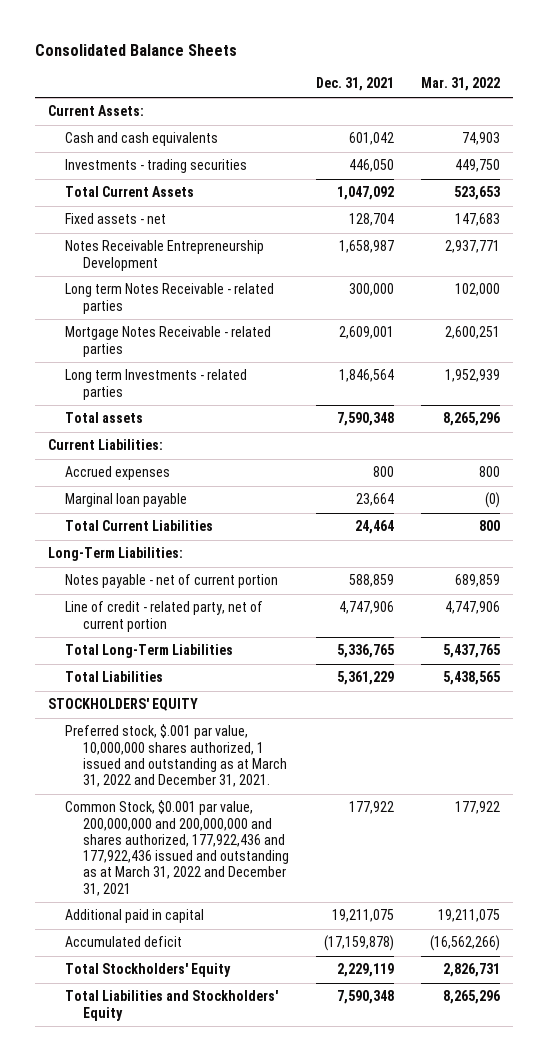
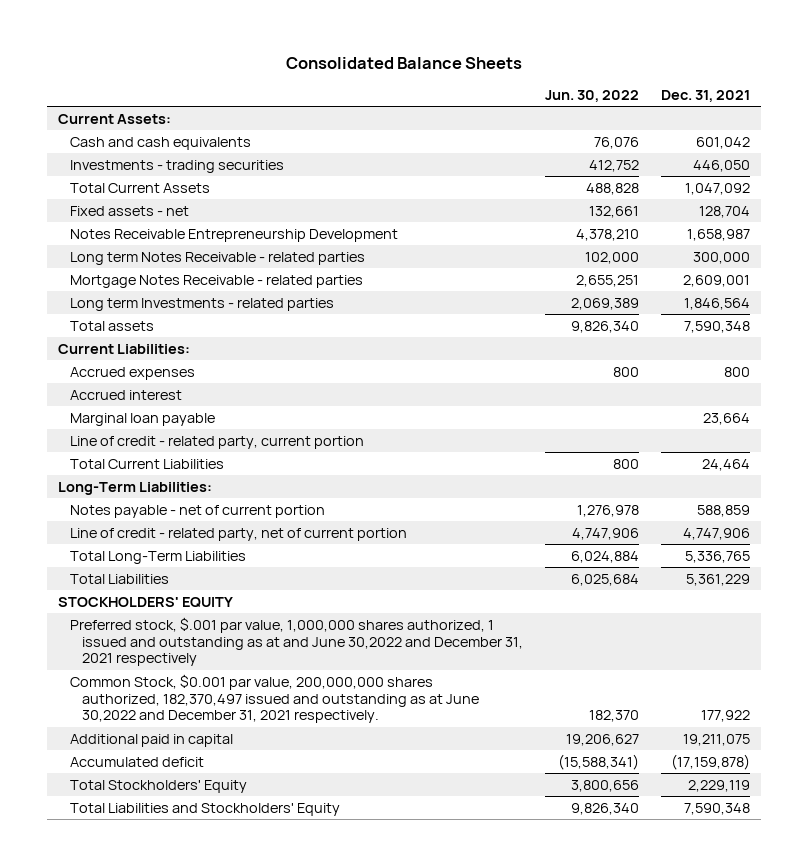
[420,77,500,92] Mar. 31, 2022 -> none
none -> [545,90,640,103] Jun. 30, 2022
none -> [69,389,182,400] Accrued interest
none -> [69,435,364,449] Line of credit - related party, current portion
[65,724,287,788] Preferred stock, $.001 par value, 10,000,000 shares authorized, 1 issued and outstanding as at March 31, 2022 and December 31, 2021. -> [69,616,524,667] Preferred stock, $.001 par value, 1,000,000 shares authorized, 1 issued and outstanding as at and June 30,2022 and December 31, 2021 respectively
[65,800,289,896] Common Stock, $0.001 par value, 200,000,000 and 200,000,000 and shares authorized, 177,922,436 and 177,922,436 issued and outstanding as at March 31, 2022 and December 31, 2021 -> [69,673,480,724] Common Stock, $0.001 par value, 200,000,000 shares authorized, 182,370,497 issued and outstanding as at June 30,2022 and December 31, 2021 respectively.

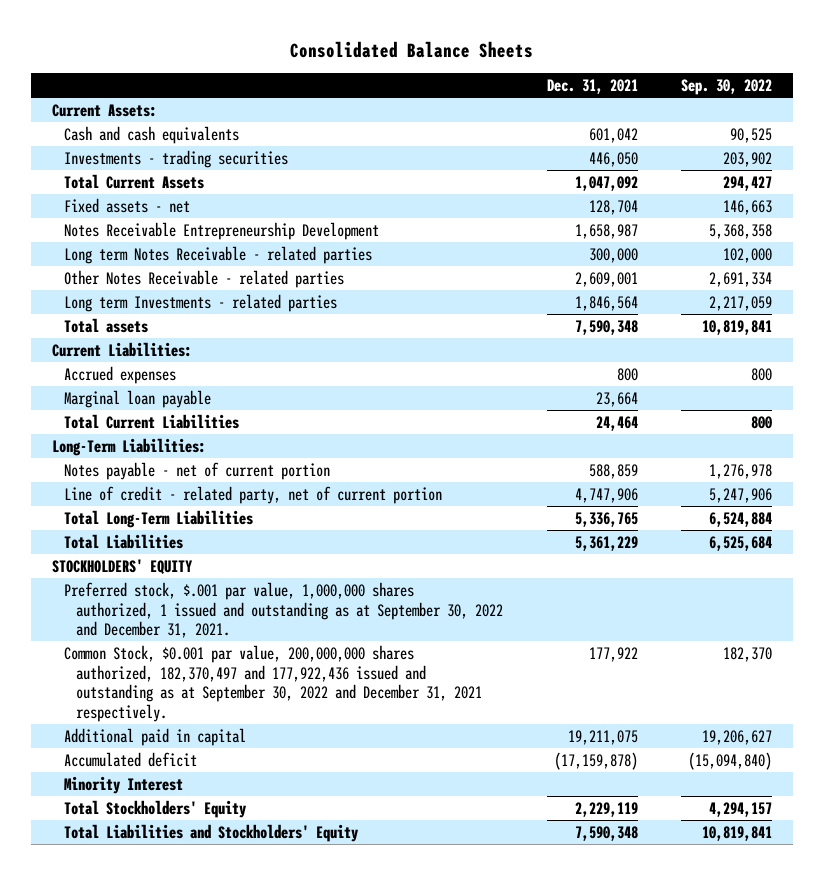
[545,90,640,103] Jun. 30, 2022 -> none
none -> [680,79,772,96] Sep. 30, 2022
[69,274,363,288] Mortgage Notes Receivable - related parties -> [64,269,345,288] Other Notes Receivable - related parties
[69,389,182,400] Accrued interest -> none
[69,435,364,449] Line of credit - related party, current portion -> none
[69,616,524,667] Preferred stock, $.001 par value, 1,000,000 shares authorized, 1 issued and outstanding as at and June 30,2022 and December 31, 2021 respectively -> [64,581,504,639] Preferred stock, $.001 par value, 1,000,000 shares authorized, 1 issued and outstanding as at September 30, 2022 and December 31, 2021.
[69,673,480,724] Common Stock, $0.001 par value, 200,000,000 shares authorized, 182,370,497 issued and outstanding as at June 30,2022 and December 31, 2021 respectively. -> [64,644,483,723] Common Stock, $0.001 par value, 200,000,000 shares authorized, 182,370,497 and 177,922,436 issued and outstanding as at September 30, 2022 and December 31, 2021 respectively.
none -> [64,775,184,794] Minority Interest

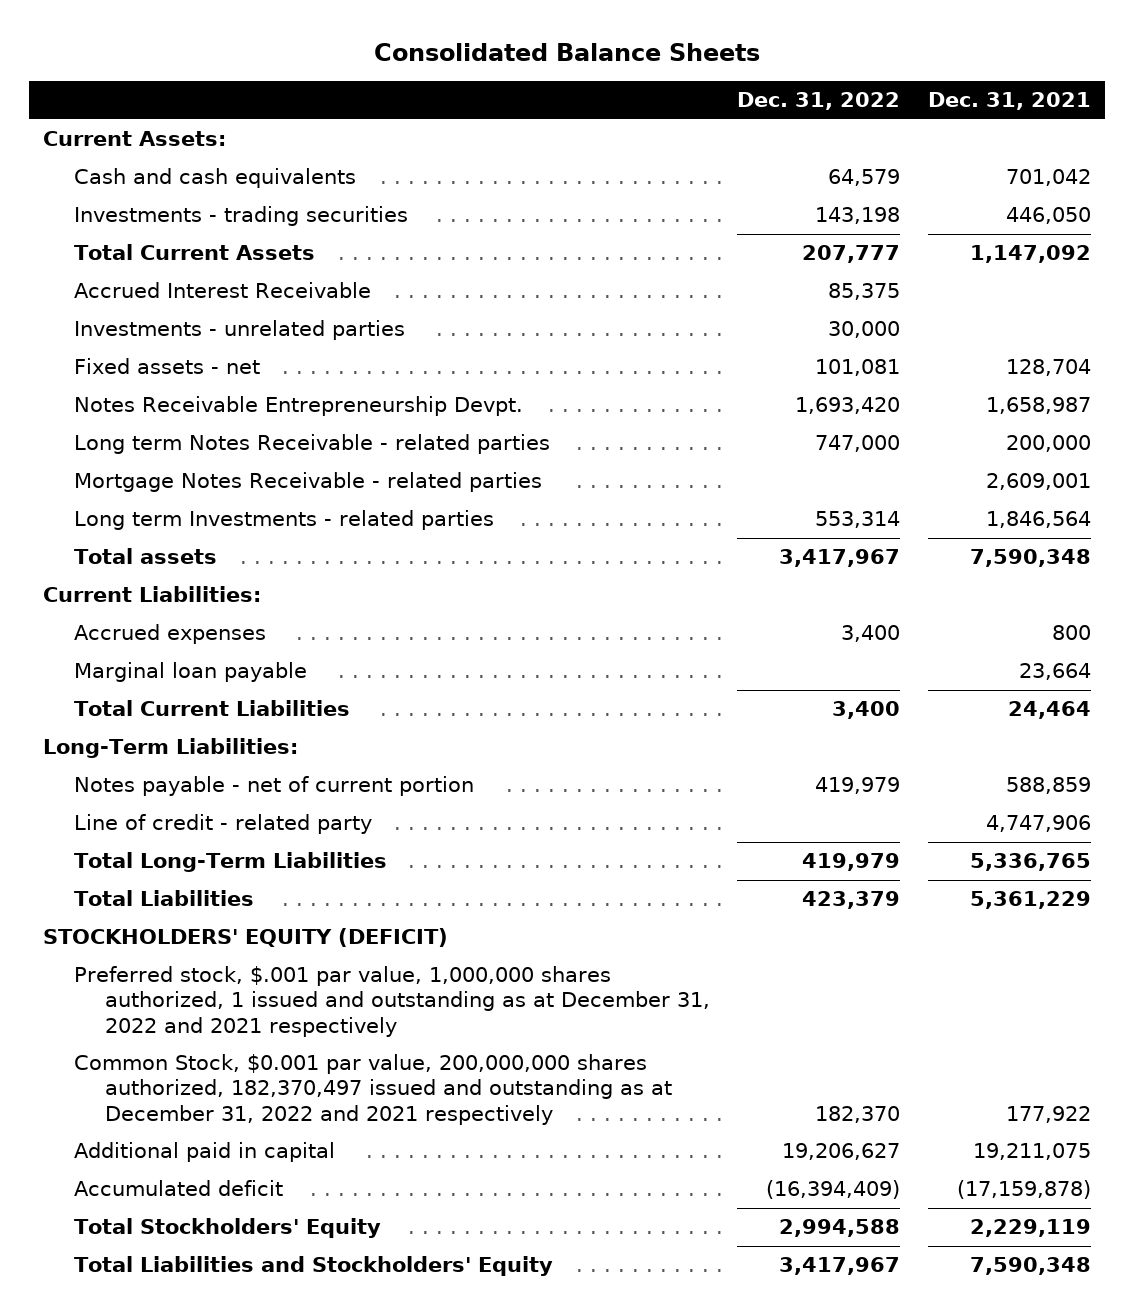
[680,79,772,96] Sep. 30, 2022 -> none
none -> [737,92,901,111] Dec. 31, 2022
[588,127,638,143] 601,042 -> [1005,169,1091,187] 701,042
[574,175,638,191] 1,047,092 -> [969,245,1091,264] 1,147,092
none -> [73,282,371,299] Accrued Interest Receivable
none -> [73,320,405,341] Investments - unrelated parties
[64,221,380,240] Notes Receivable Entrepreneurship Development -> [73,396,523,417] Notes Receivable Entrepreneurship Devpt.
[588,247,638,263] 300,000 -> [1005,435,1091,453] 200,000
[64,269,345,288] Other Notes Receivable - related parties -> [73,472,542,493] Mortgage Notes Receivable - related parties
[64,485,443,504] Line of credit - related party, net of current portion -> [73,814,372,835] Line of credit - related party
[52,558,194,574] STOCKHOLDERS' EQUITY -> [42,928,448,948] STOCKHOLDERS' EQUITY (DEFICIT)
[64,581,504,639] Preferred stock, $.001 par value, 1,000,000 shares authorized, 1 issued and outstanding as at September 30, 2022 and December 31, 2021. -> [73,966,710,1037] Preferred stock, $.001 par value, 1,000,000 shares authorized, 1 issued and outstanding as at December 31, 2022 and 2021 respectively
[64,644,483,723] Common Stock, $0.001 par value, 200,000,000 shares authorized, 182,370,497 and 177,922,436 issued and outstanding as at September 30, 2022 and December 31, 2021 respectively. -> [73,1054,672,1125] Common Stock, $0.001 par value, 200,000,000 shares authorized, 182,370,497 issued and outstanding as at December 31, 2022 and 2021 respectively
[64,775,184,794] Minority Interest -> none

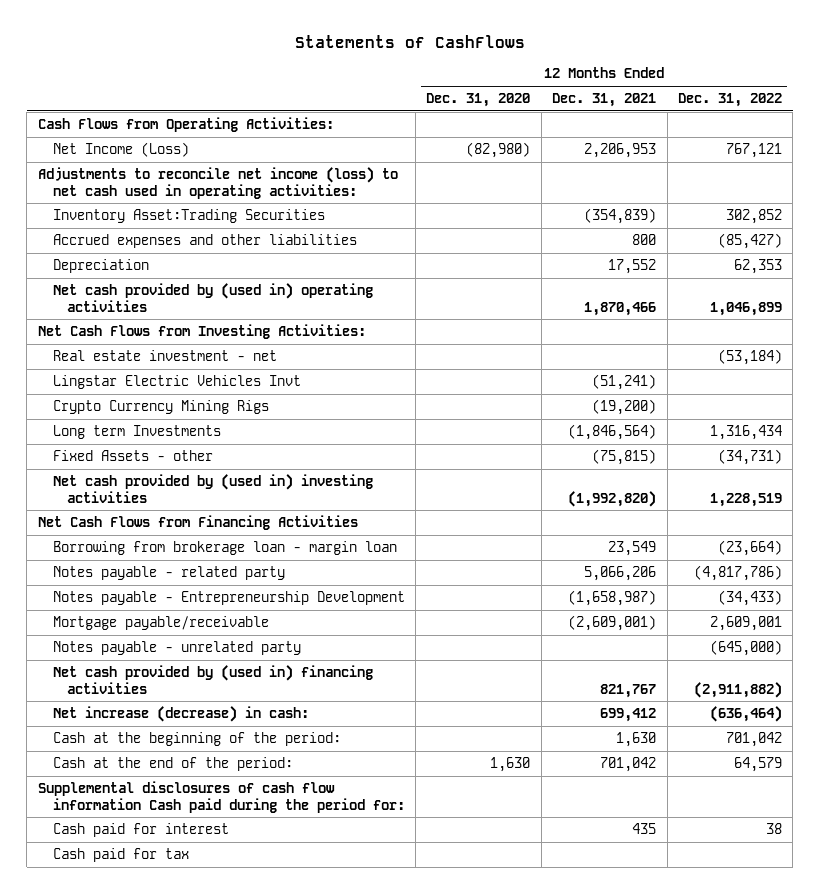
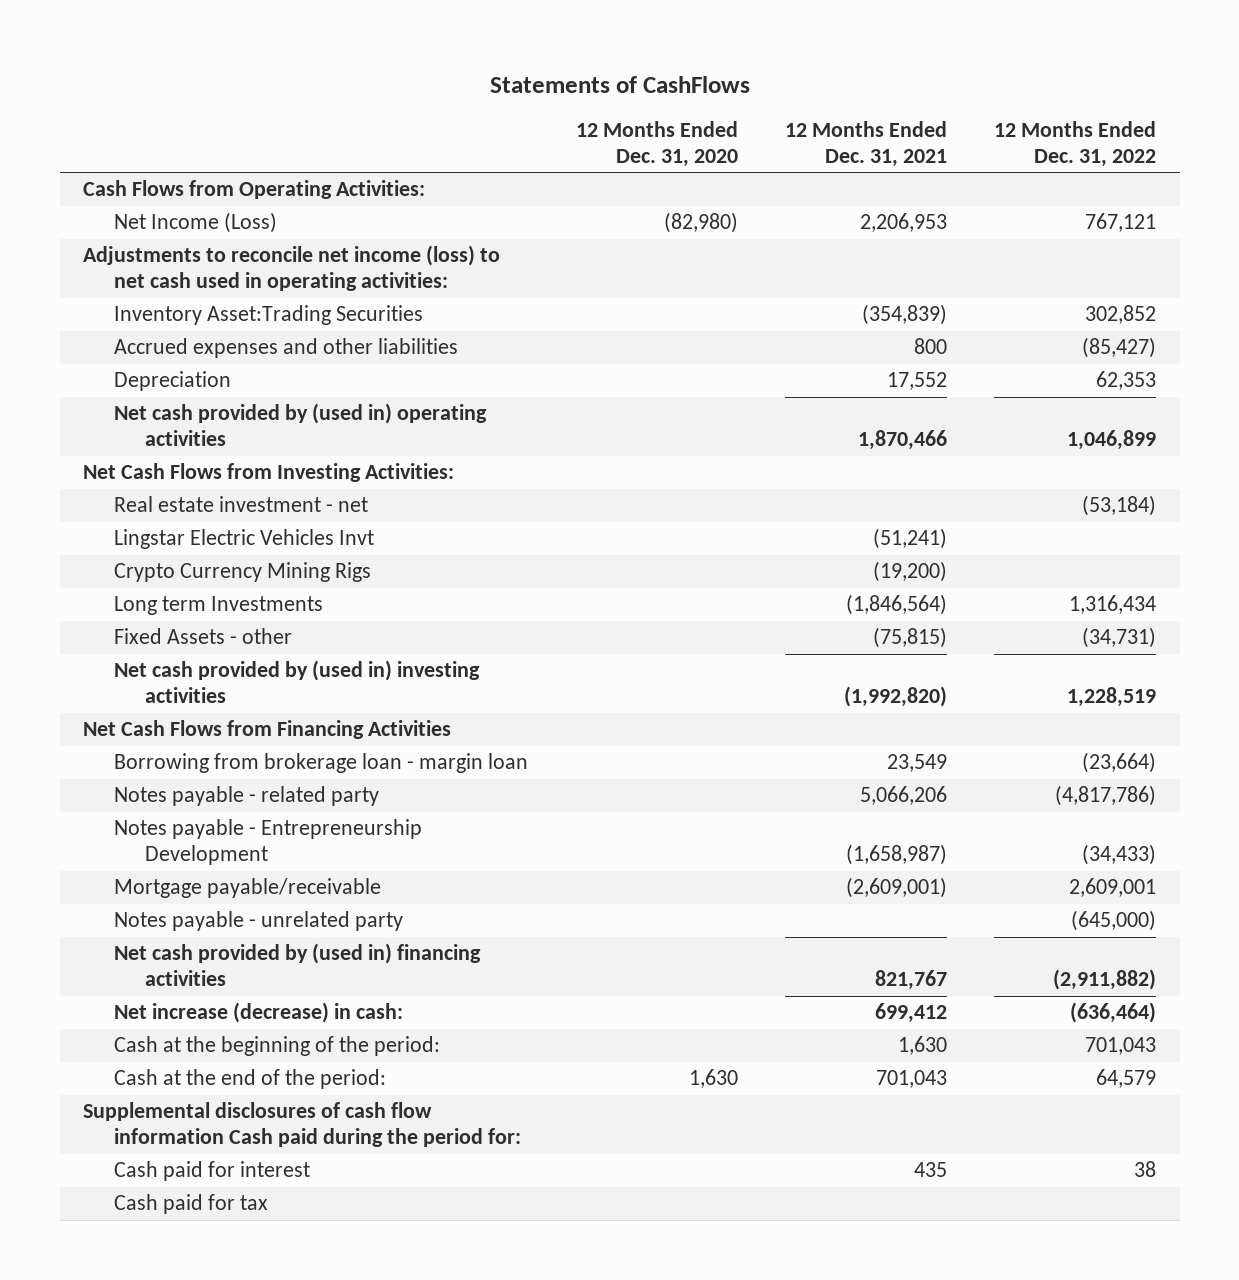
[725,732,782,748] 701,042 -> [1085,1037,1157,1056] 701,043
[600,757,657,773] 701,042 -> [875,1070,947,1089] 701,043

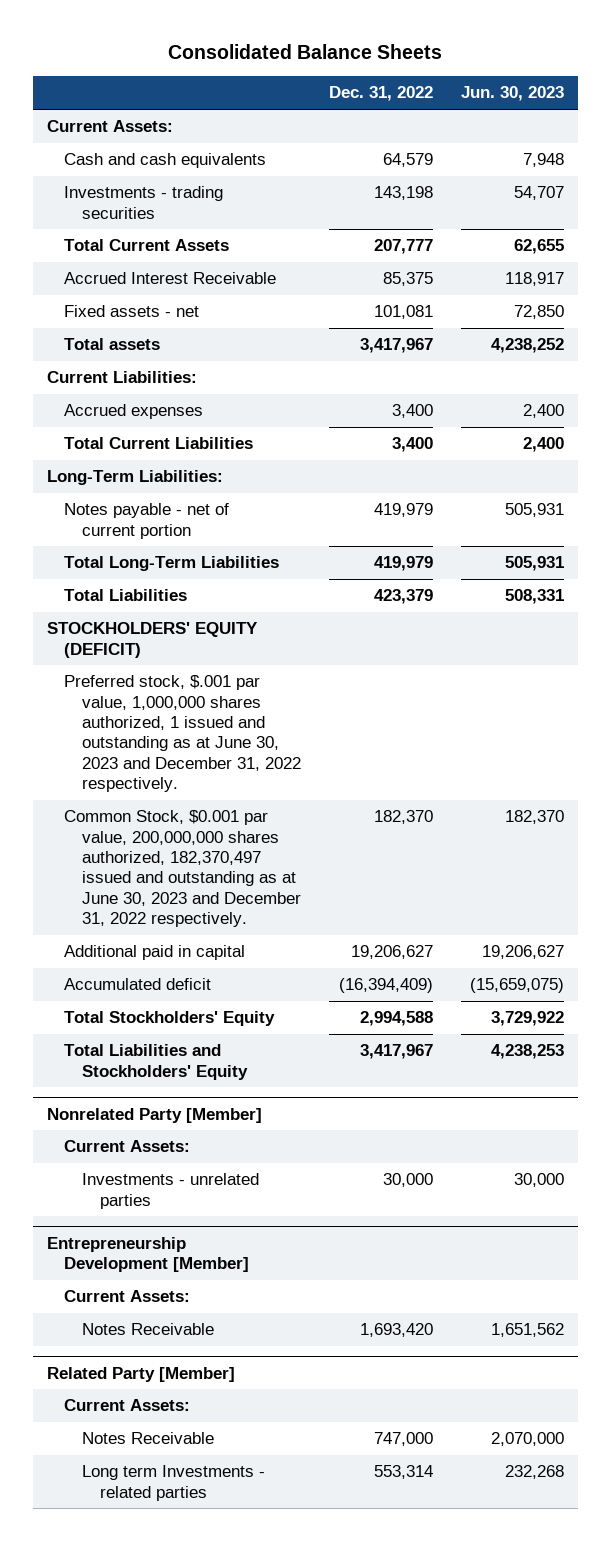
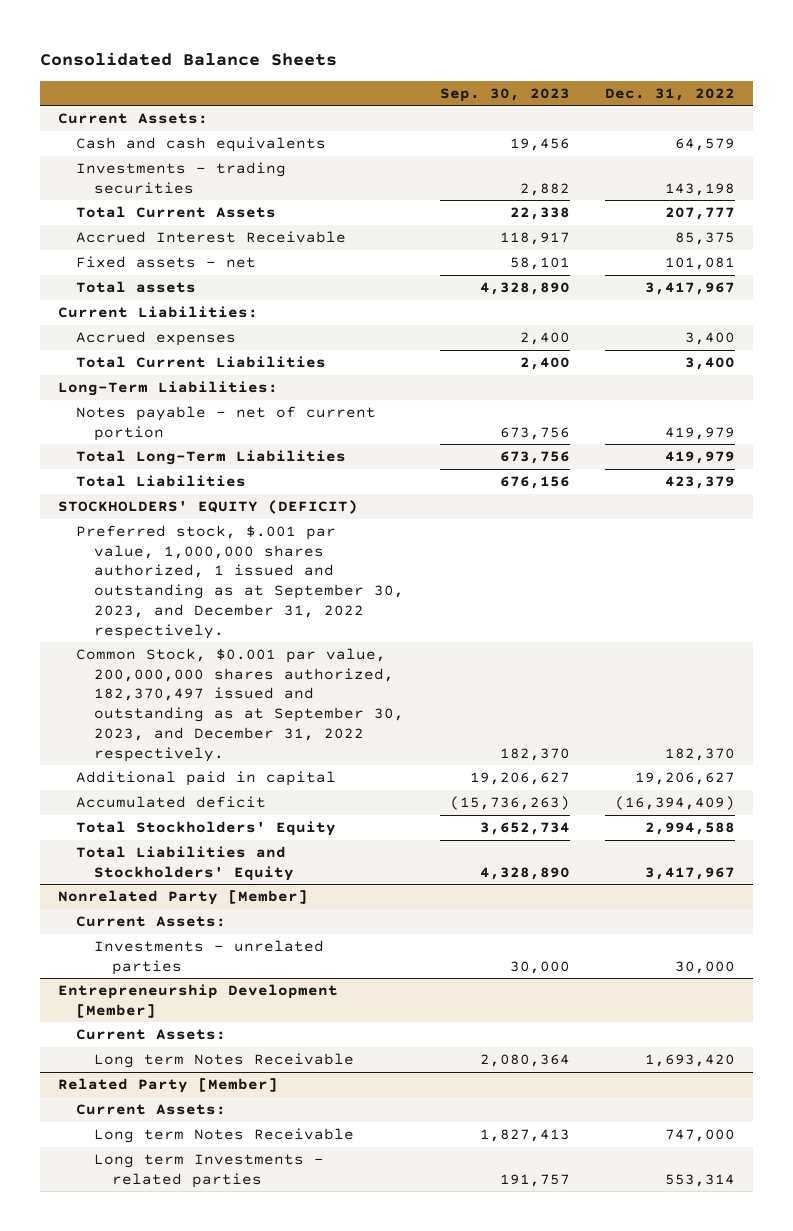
[461,86,565,102] Jun. 30, 2023 -> none
none -> [439,87,570,102] Sep. 30, 2023
[64,675,302,793] Preferred stock, $.001 par value, 1,000,000 shares authorized, 1 issued and outstanding as at June 30, 2023 and December 31, 2022 respectively. -> [75,524,405,639] Preferred stock, $.001 par value, 1,000,000 shares authorized, 1 issued and outstanding as at September 30, 2023, and December 31, 2022 respectively.
[64,810,302,928] Common Stock, $0.001 par value, 200,000,000 shares authorized, 182,370,497 issued and outstanding as at June 30, 2023 and December 31, 2022 respectively. -> [75,647,405,762] Common Stock, $0.001 par value, 200,000,000 shares authorized, 182,370,497 issued and outstanding as at September 30, 2023, and December 31, 2022 respectively.
[82,1323,215,1336] Notes Receivable -> [94,1052,355,1068] Long term Notes Receivable
[82,1432,215,1445] Notes Receivable -> [94,1127,355,1143] Long term Notes Receivable

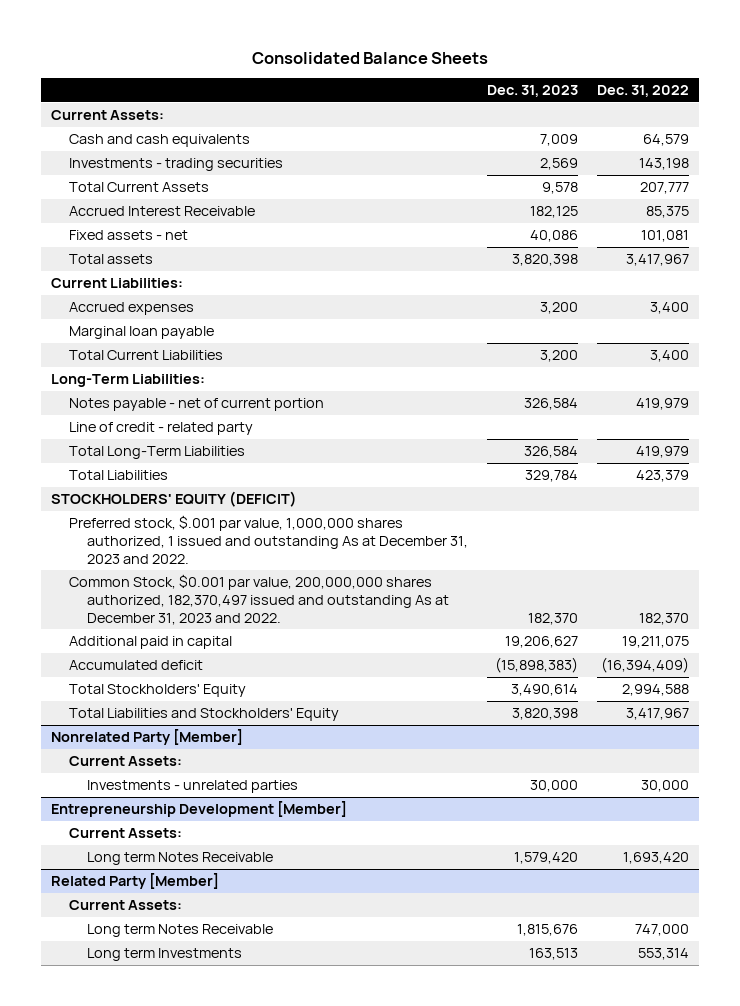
[439,87,570,102] Sep. 30, 2023 -> none
none -> [486,85,578,98] Dec. 31, 2023
none -> [68,326,214,340] Marginal loan payable
none -> [68,422,253,436] Line of credit - related party
[75,524,405,639] Preferred stock, $.001 par value, 1,000,000 shares authorized, 1 issued and outstanding as at September 30, 2023, and December 31, 2022 respectively. -> [68,515,468,564] Preferred stock, $.001 par value, 1,000,000 shares authorized, 1 issued and outstanding As at December 31, 2023 and 2022.
[75,647,405,762] Common Stock, $0.001 par value, 200,000,000 shares authorized, 182,370,497 issued and outstanding as at September 30, 2023, and December 31, 2022 respectively. -> [68,574,449,625] Common Stock, $0.001 par value, 200,000,000 shares authorized, 182,370,497 issued and outstanding As at December 31, 2023 and 2022.
[635,771,736,785] 19,206,627 -> [622,636,690,649] 19,211,075
[94,1153,325,1188] Long term Investments - related parties -> [86,948,242,962] Long term Investments

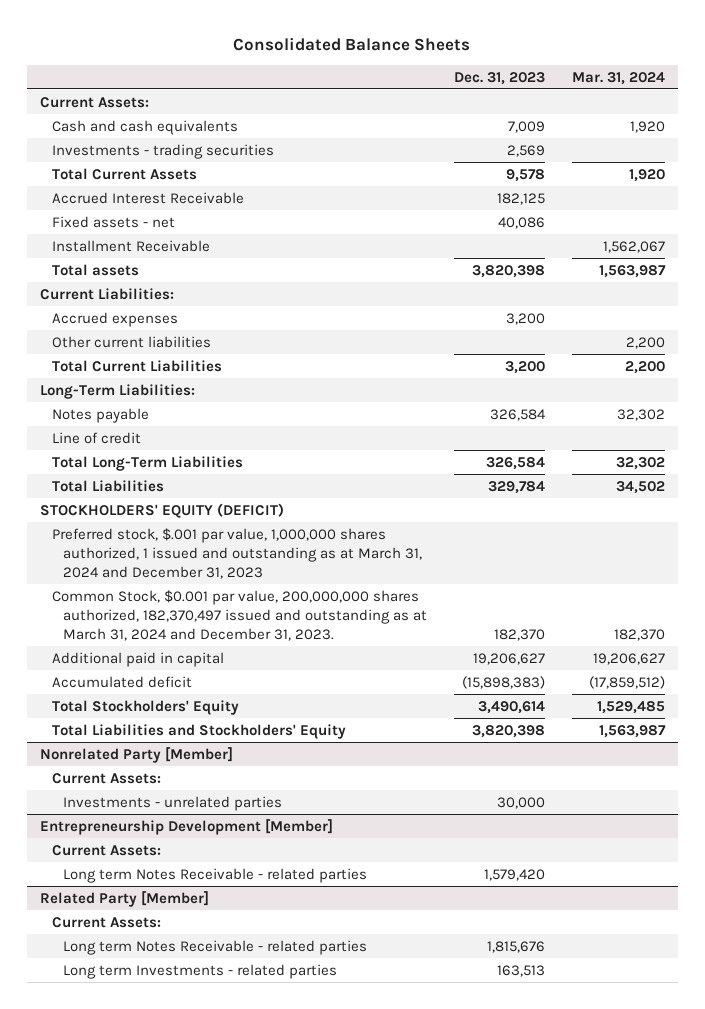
[597,85,690,98] Dec. 31, 2022 -> none
none -> [571,71,665,85] Mar. 31, 2024
none -> [51,239,210,252] Installment Receivable
[68,326,214,340] Marginal loan payable -> none
none -> [51,335,211,348] Other current liabilities
[68,398,324,412] Notes payable - net of current portion -> [51,407,149,423] Notes payable
[68,422,253,436] Line of credit - related party -> [51,431,141,444] Line of credit
[68,515,468,564] Preferred stock, $.001 par value, 1,000,000 shares authorized, 1 issued and outstanding As at December 31, 2023 and 2022. -> [51,527,423,579] Preferred stock, $.001 par value, 1,000,000 shares authorized, 1 issued and outstanding as at March 31, 2024 and December 31, 2023
[68,574,449,625] Common Stock, $0.001 par value, 200,000,000 shares authorized, 182,370,497 issued and outstanding As at December 31, 2023 and 2022. -> [51,589,428,641] Common Stock, $0.001 par value, 200,000,000 shares authorized, 182,370,497 issued and outstanding as at March 31, 2024 and December 31, 2023.
[86,852,273,866] Long term Notes Receivable -> [63,867,368,883] Long term Notes Receivable - related parties
[86,924,273,938] Long term Notes Receivable -> [63,939,368,955] Long term Notes Receivable - related parties
[86,948,242,962] Long term Investments -> [63,963,338,979] Long term Investments - related parties

